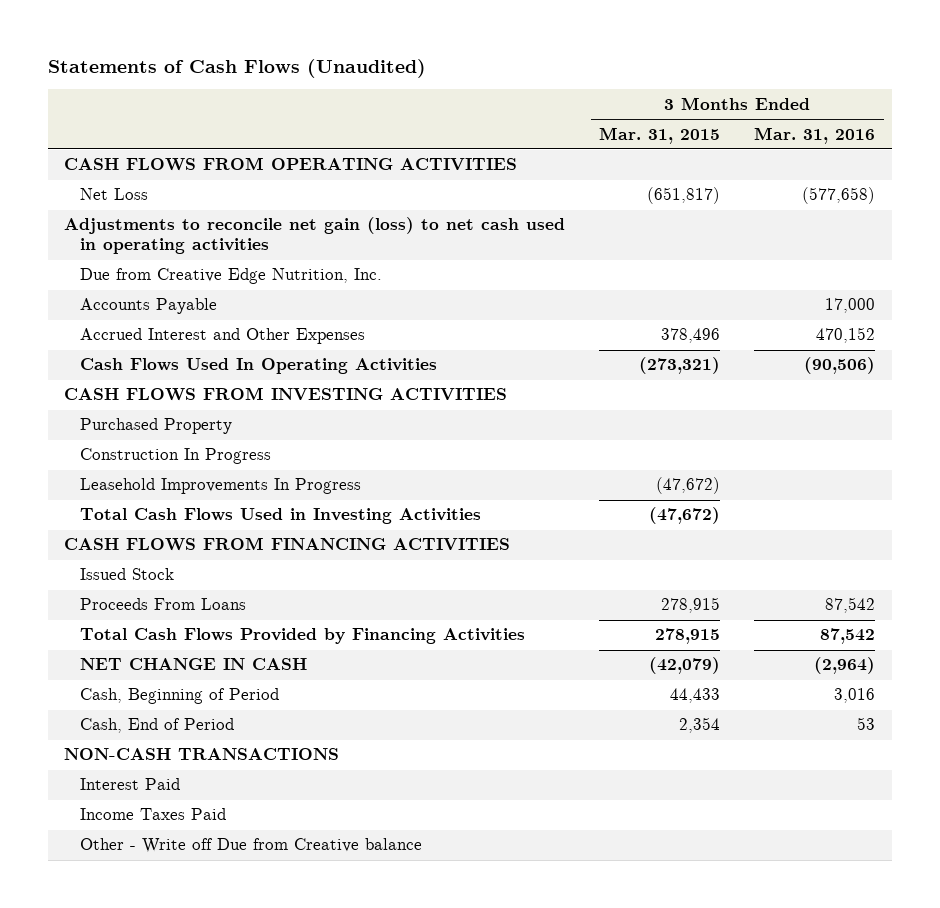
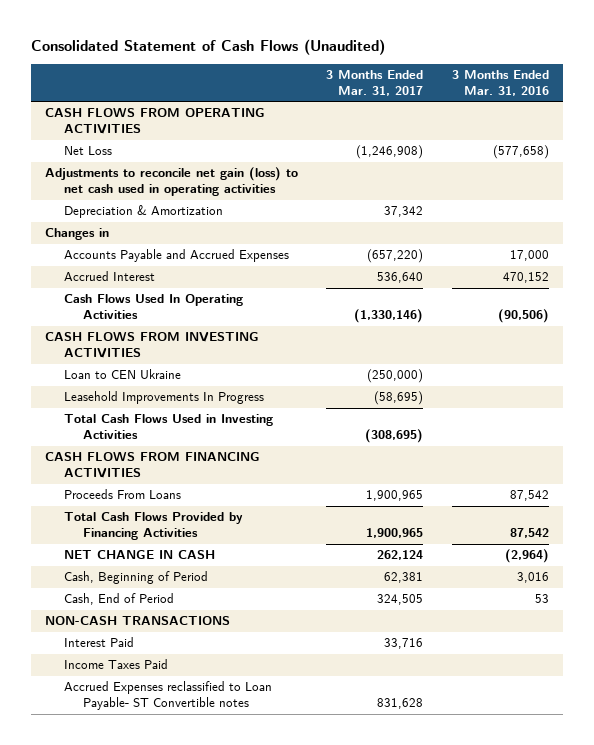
[47,59,426,79] Statements of Cash Flows (Unaudited) -> [30,38,385,55] Consolidated Statement of Cash Flows (Unaudited)
[599,126,721,144] Mar. 31, 2015 -> none
none -> [326,69,424,96] 3 Months Ended Mar. 31, 2017
[79,268,382,285] Due from Creative Edge Nutrition, Inc. -> none
none -> [63,205,223,219] Depreciation & Amortization
none -> [44,228,109,241] Changes in
[79,298,217,315] Accounts Payable -> [63,249,289,263] Accounts Payable and Accrued Expenses
[79,328,365,345] Accrued Interest and Other Expenses -> [63,271,155,282] Accrued Interest
[79,418,232,435] Purchased Property -> none
[79,448,271,465] Construction In Progress -> none
none -> [63,369,181,380] Loan to CEN Ukraine
[79,568,174,581] Issued Stock -> none
[79,838,422,854] Other - Write off Due from Creative balance -> none
none -> [63,681,272,711] Accrued Expenses reclassified to Loan Payable- ST Convertible notes

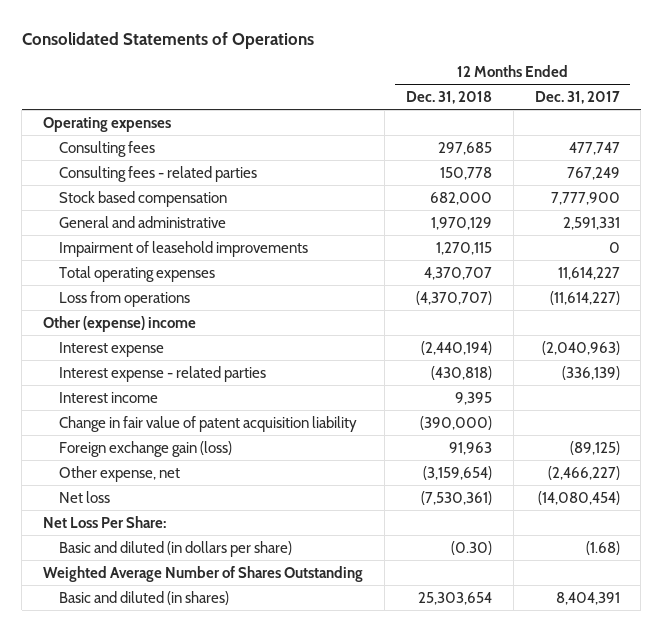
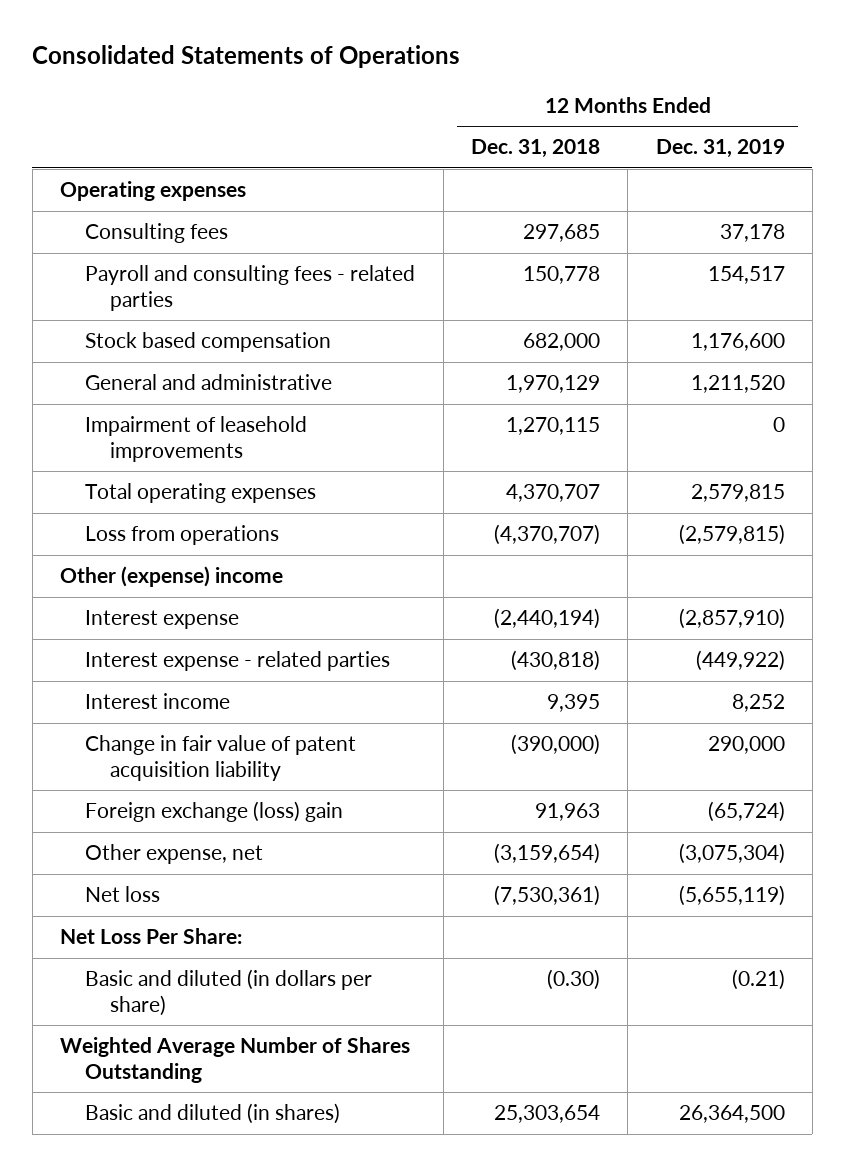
[534,91,620,105] Dec. 31, 2017 -> none
none -> [655,139,785,159] Dec. 31, 2019
[59,165,258,182] Consulting fees - related parties -> [85,265,416,311] Payroll and consulting fees - related parties
[59,440,233,457] Foreign exchange gain (loss) -> [85,801,344,823] Foreign exchange (loss) gain

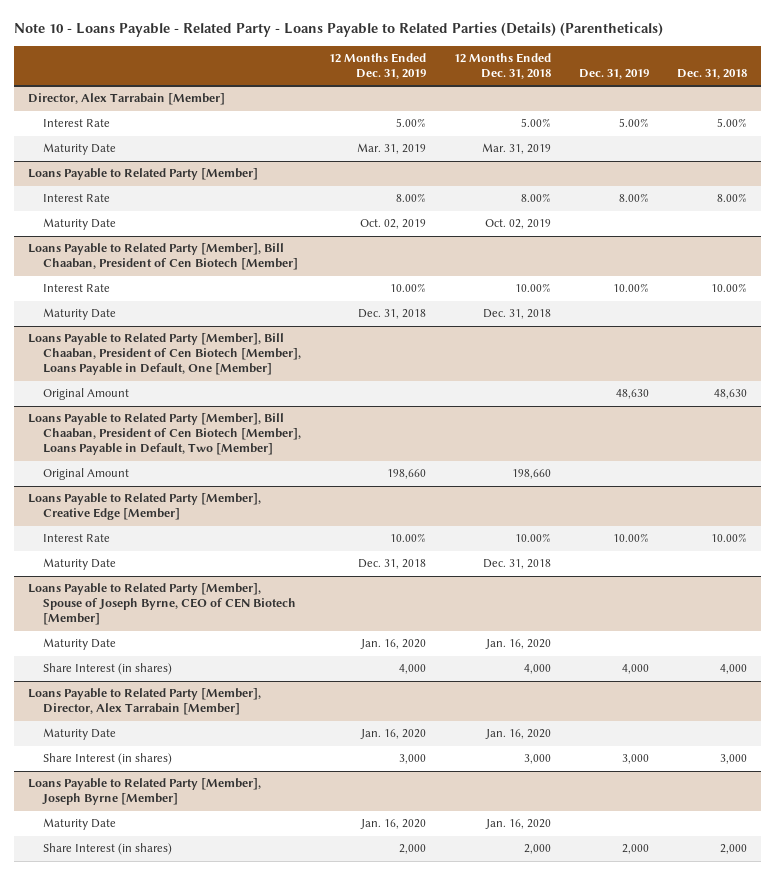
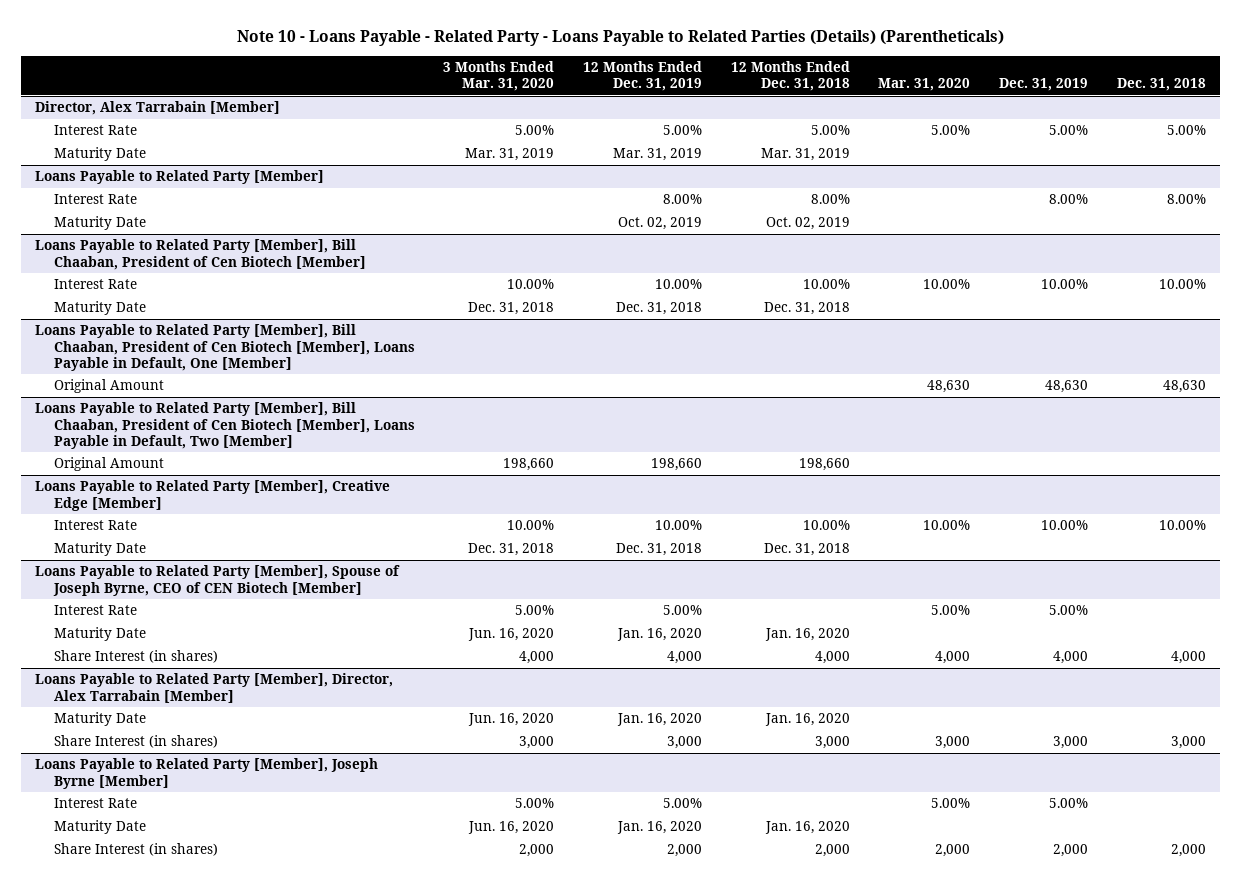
none -> [443,61,555,92] 3 Months Ended Mar. 31, 2020
none -> [878,78,971,92] Mar. 31, 2020
none -> [53,605,137,616] Interest Rate
none -> [53,798,137,809] Interest Rate

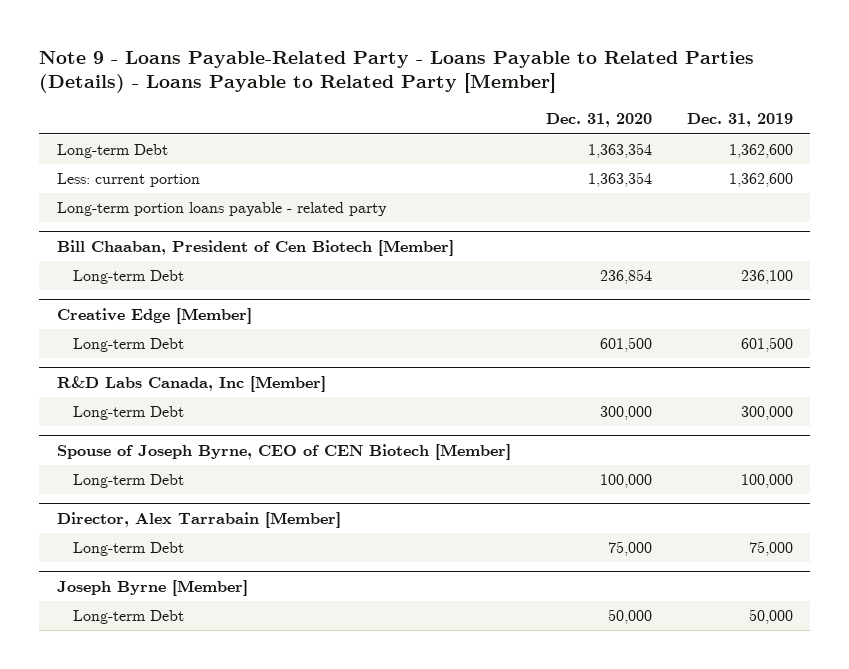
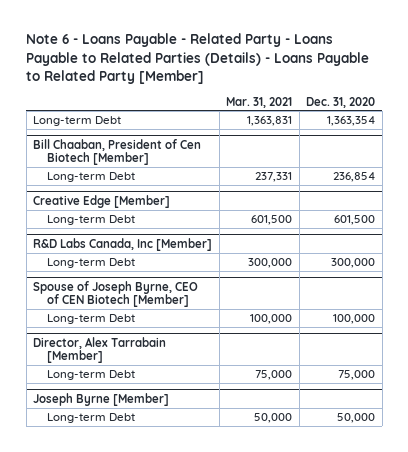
[39,50,755,94] Note 9 - Loans Payable-Related Party - Loans Payable to Related Parties (Details) - Loans Payable to Related Party [Member] -> [26,33,370,84] Note 6 - Loans Payable - Related Party - Loans Payable to Related Parties (Details) - Loans Payable to Related Party [Member]
[686,113,793,128] Dec. 31, 2019 -> none
none -> [226,96,293,108] Mar. 31, 2021
[56,173,200,188] Less: current portion -> none
[56,202,387,217] Long-term portion loans payable - related party -> none

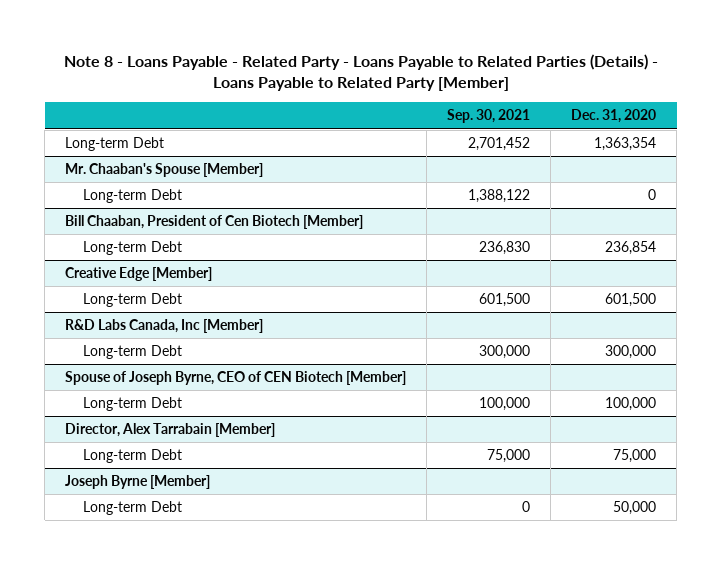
[26,33,370,84] Note 6 - Loans Payable - Related Party - Loans Payable to Related Parties (Details) - Loans Payable to Related Party [Member] -> [63,53,658,92] Note 8 - Loans Payable - Related Party - Loans Payable to Related Parties (Details) - Loans Payable to Related Party [Member]
[226,96,293,108] Mar. 31, 2021 -> none
none -> [447,109,531,124] Sep. 30, 2021
none -> [65,163,264,178] Mr. Chaaban's Spouse [Member]
none -> [83,189,183,204] Long-term Debt

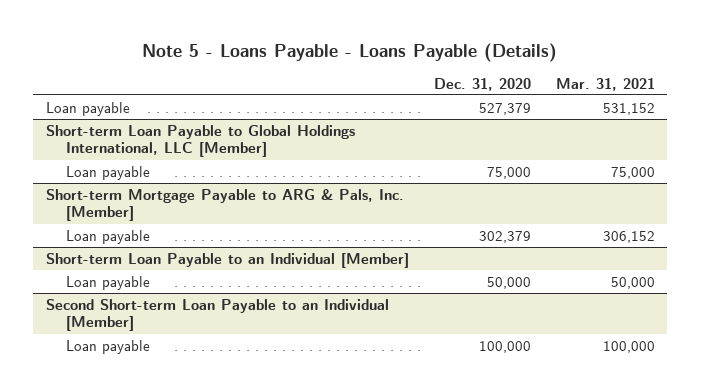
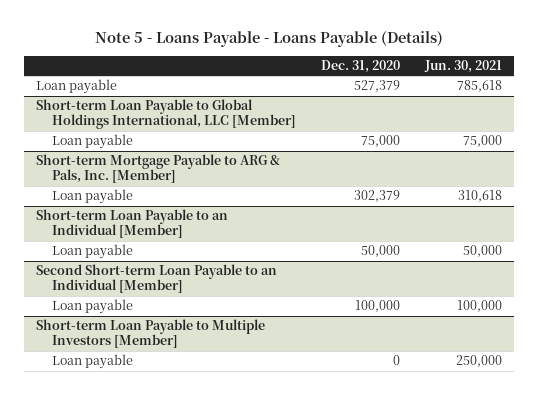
[555,77,655,91] Mar. 31, 2021 -> none
none -> [423,60,502,74] Jun. 30, 2021
none -> [36,319,266,349] Short-term Loan Payable to Multiple Investors [Member]
none -> [51,354,133,370] Loan payable

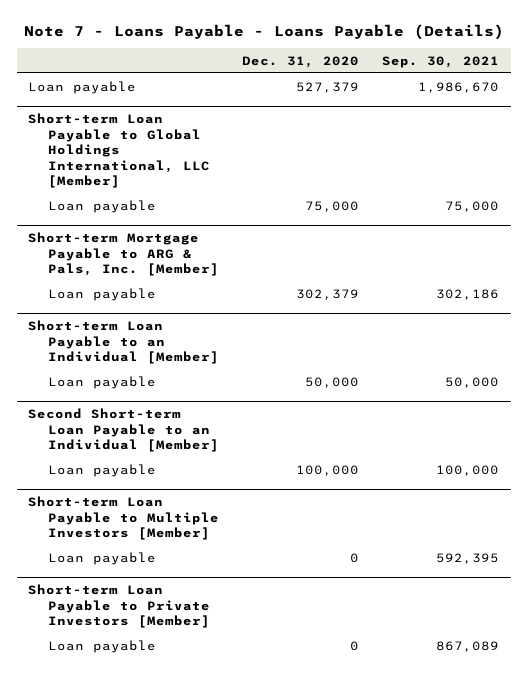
[95,31,444,48] Note 5 - Loans Payable - Loans Payable (Details) -> [23,23,504,40] Note 7 - Loans Payable - Loans Payable (Details)
[423,60,502,74] Jun. 30, 2021 -> none
none -> [382,55,500,68] Sep. 30, 2021
none -> [28,584,210,629] Short-term Loan Payable to Private Investors [Member]
none -> [47,639,156,653] Loan payable

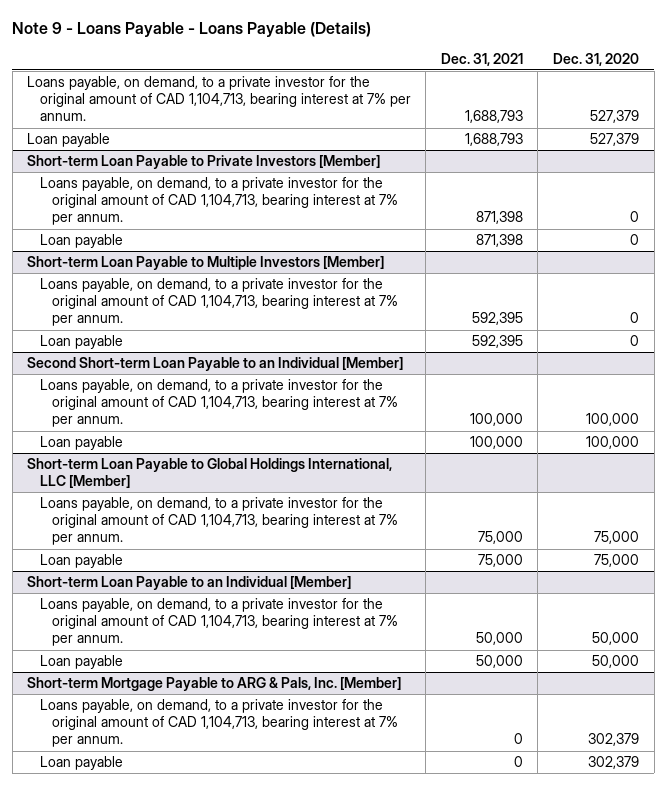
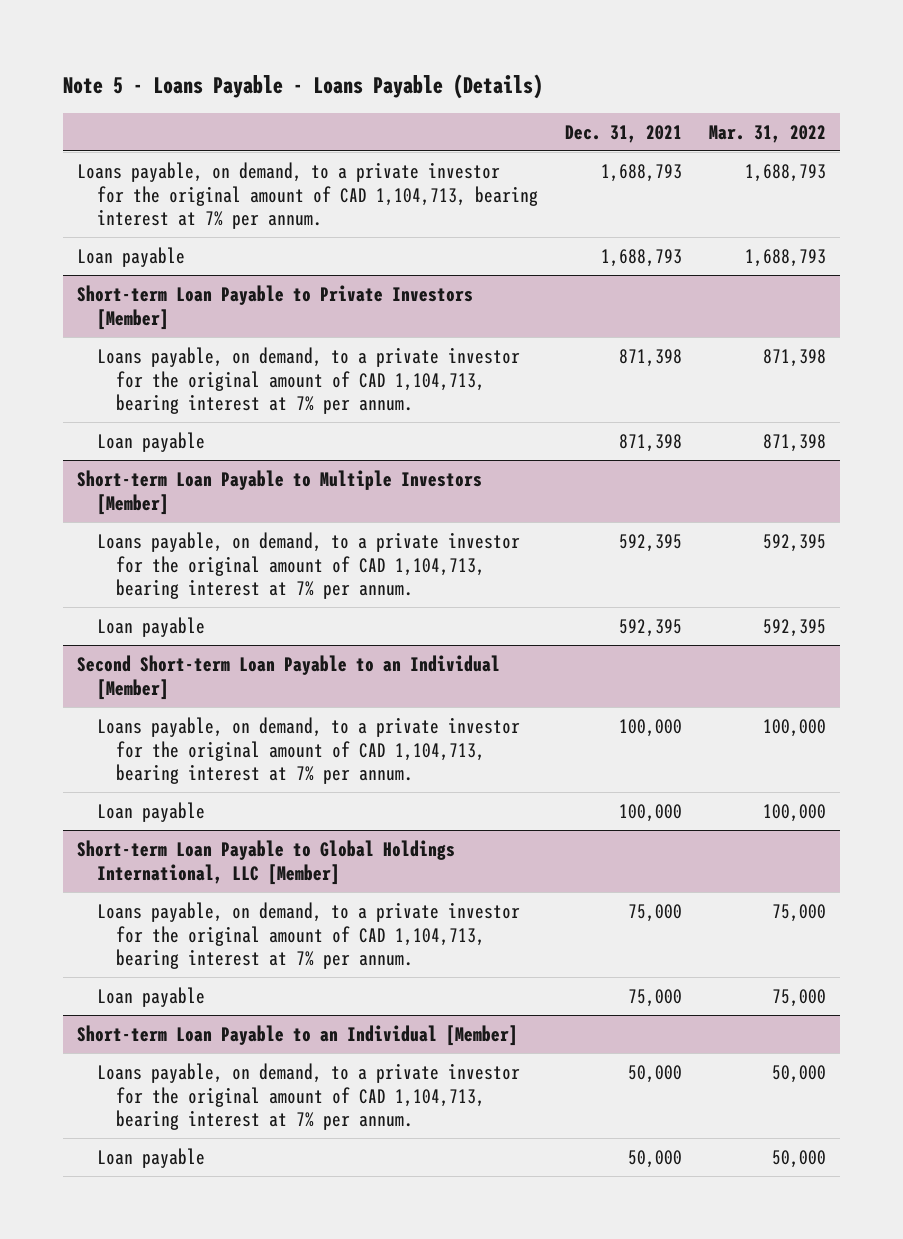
[12,21,372,37] Note 9 - Loans Payable - Loans Payable (Details) -> [62,74,543,100] Note 5 - Loans Payable - Loans Payable (Details)
[553,52,640,66] Dec. 31, 2020 -> none
none -> [709,124,827,143] Mar. 31, 2022
[27,677,402,692] Short-term Mortgage Payable to ARG & Pals, Inc. [Member] -> none
[39,699,399,748] Loans payable, on demand, to a private investor for the original amount of CAD 1,104,713, bearing interest at 7% per annum. -> none
[39,756,123,771] Loan payable -> none

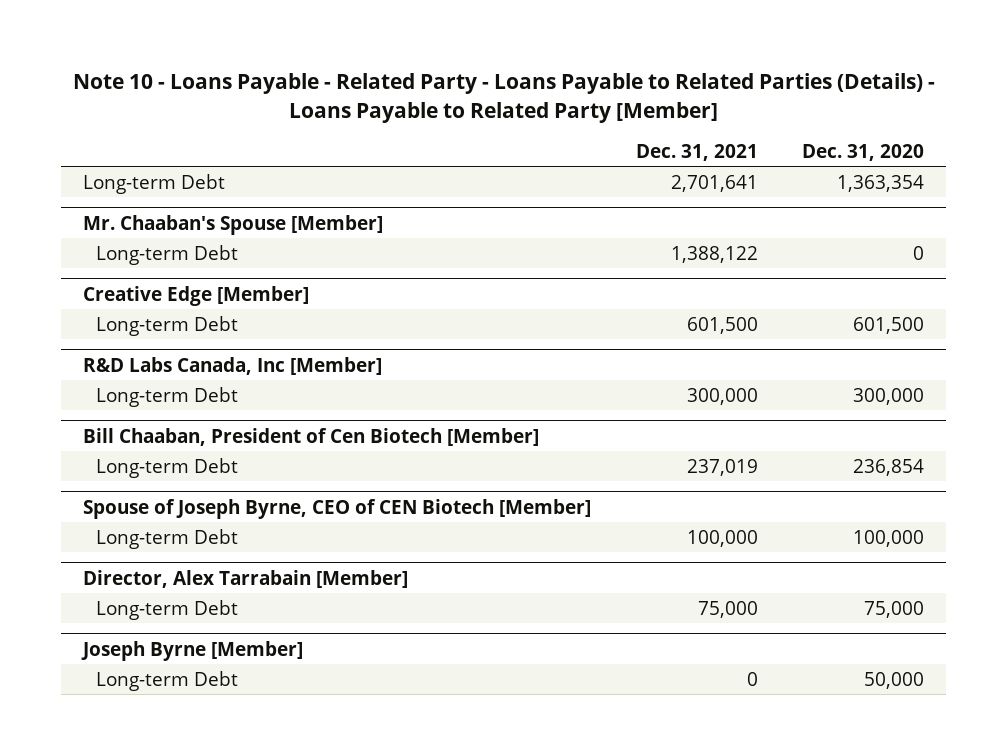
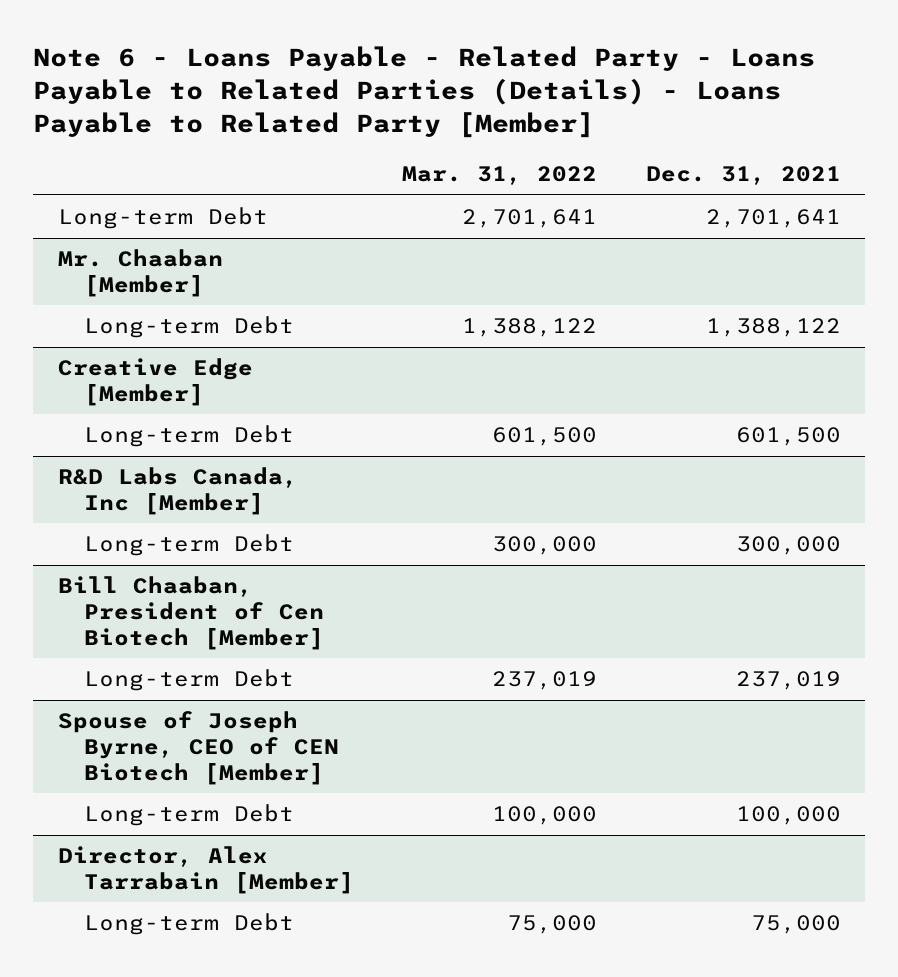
[72,73,935,123] Note 10 - Loans Payable - Related Party - Loans Payable to Related Parties (Details) - Loans Payable to Related Party [Member] -> [33,46,816,138] Note 6 - Loans Payable - Related Party - Loans Payable to Related Parties (Details) - Loans Payable to Related Party [Member]
[802,143,925,161] Dec. 31, 2020 -> none
none -> [402,166,598,186] Mar. 31, 2022
[83,214,384,235] Mr. Chaaban's Spouse [Member] -> [57,249,223,297] Mr. Chaaban [Member]
[81,640,304,661] Joseph Byrne [Member] -> none
[96,670,239,691] Long-term Debt -> none

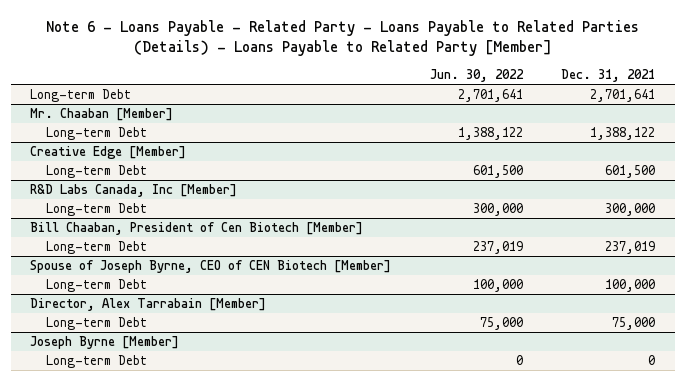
[402,166,598,186] Mar. 31, 2022 -> none
none -> [429,69,524,83] Jun. 30, 2022
none -> [30,336,180,350] Joseph Byrne [Member]
none -> [46,355,148,369] Long-term Debt

